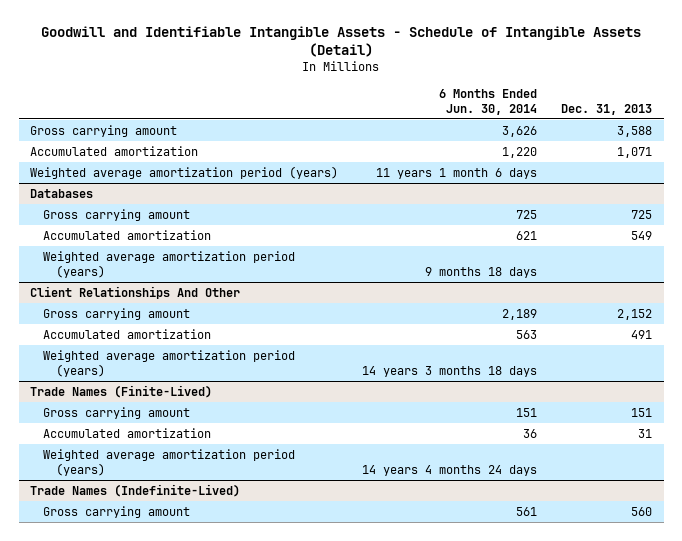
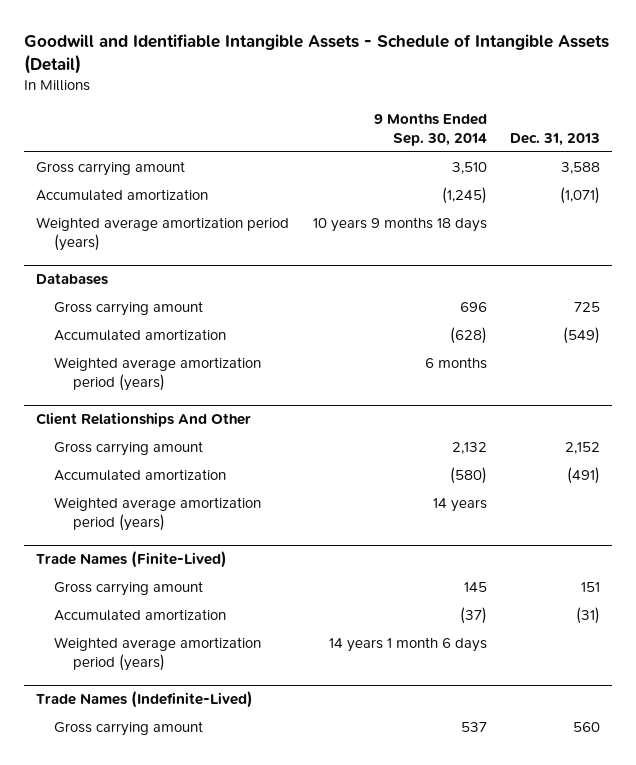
[439,88,538,115] 6 Months Ended Jun. 30, 2014 -> none
none -> [373,113,487,146] 9 Months Ended Sep. 30, 2014
[617,146,653,158] 1,071 -> [560,186,601,204] (1,071)
[631,230,653,240] 549 -> [563,326,601,344] (549)
[631,329,653,339] 491 -> [567,466,601,484] (491)
[638,428,653,438] 31 -> [576,606,601,624] (31)

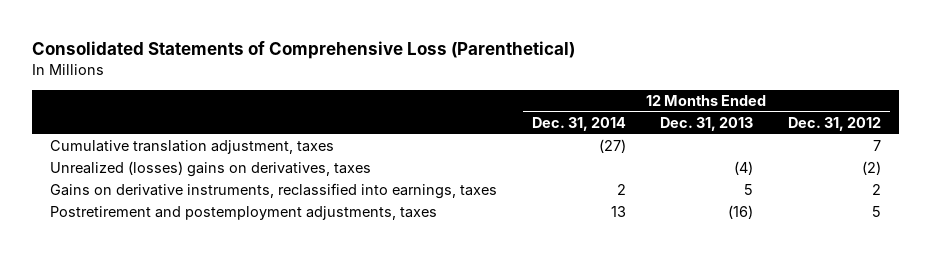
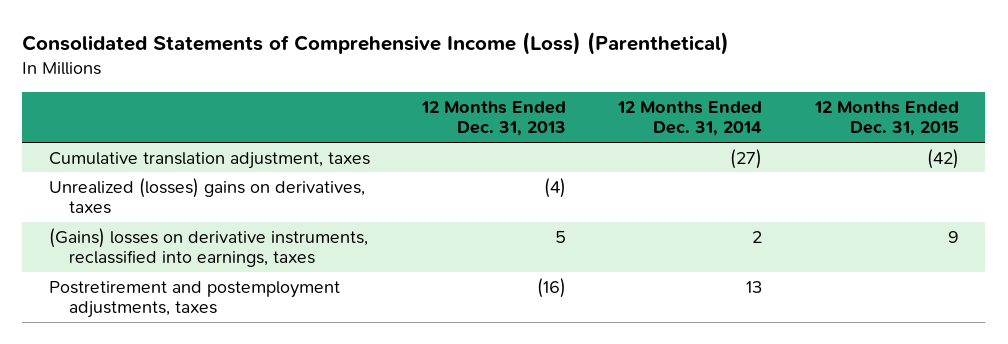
[32,41,576,60] Consolidated Statements of Comprehensive Loss (Parenthetical) -> [22,32,730,56] Consolidated Statements of Comprehensive Income (Loss) (Parenthetical)
[788,116,882,131] Dec. 31, 2012 -> none
none -> [813,100,959,137] 12 Months Ended Dec. 31, 2015
[49,183,497,200] Gains on derivative instruments, reclassified into earnings, taxes -> [48,227,368,268] (Gains) losses on derivative instruments, reclassified into earnings, taxes

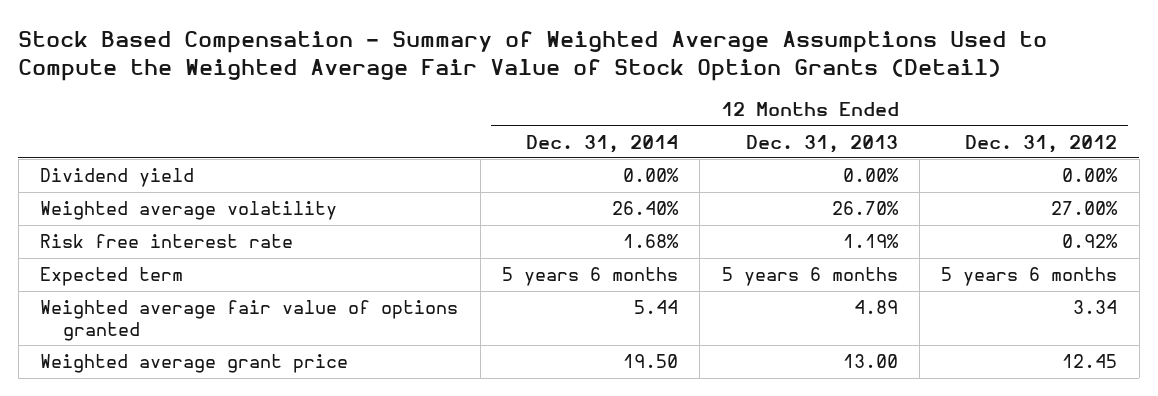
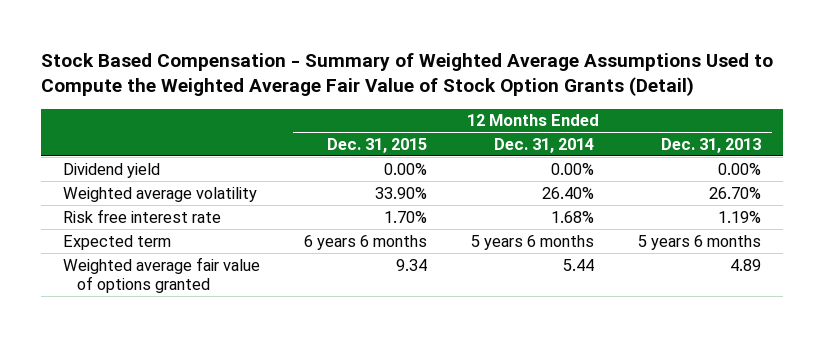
[965,134,1118,153] Dec. 31, 2012 -> none
none -> [327,137,428,153] Dec. 31, 2015
[40,354,349,374] Weighted average grant price -> none

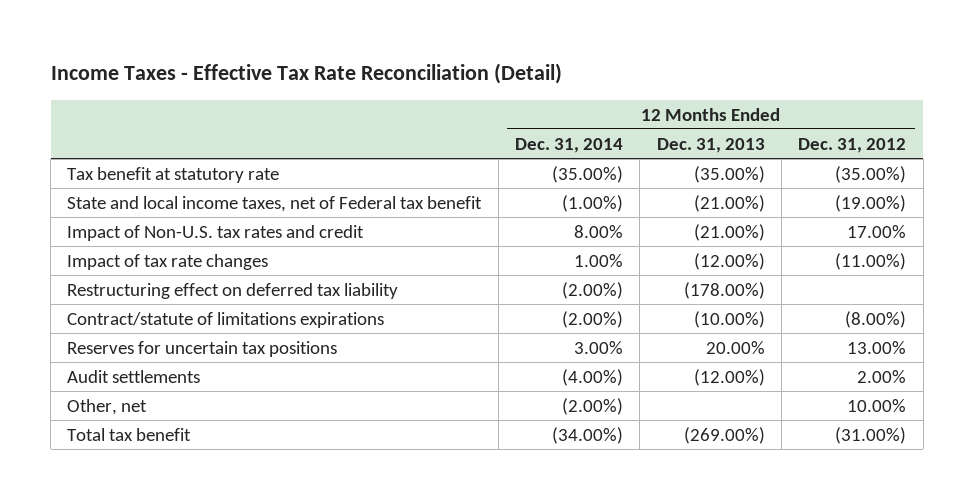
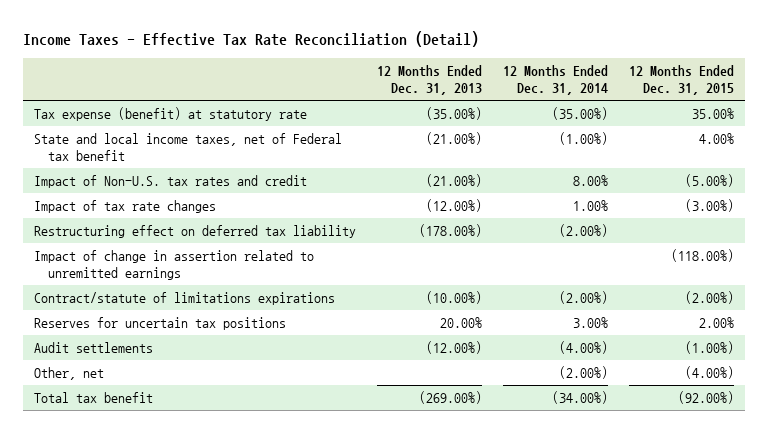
[798,137,907,153] Dec. 31, 2012 -> none
none -> [629,64,735,96] 12 Months Ended Dec. 31, 2015
[67,166,280,183] Tax benefit at statutory rate -> [33,106,307,121] Tax expense (benefit) at statutory rate
none -> [33,249,314,281] Impact of change in assertion related to unremitted earnings

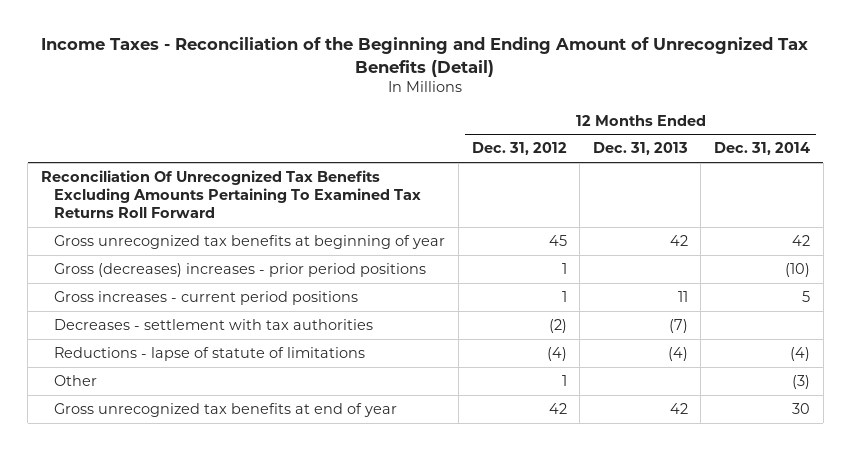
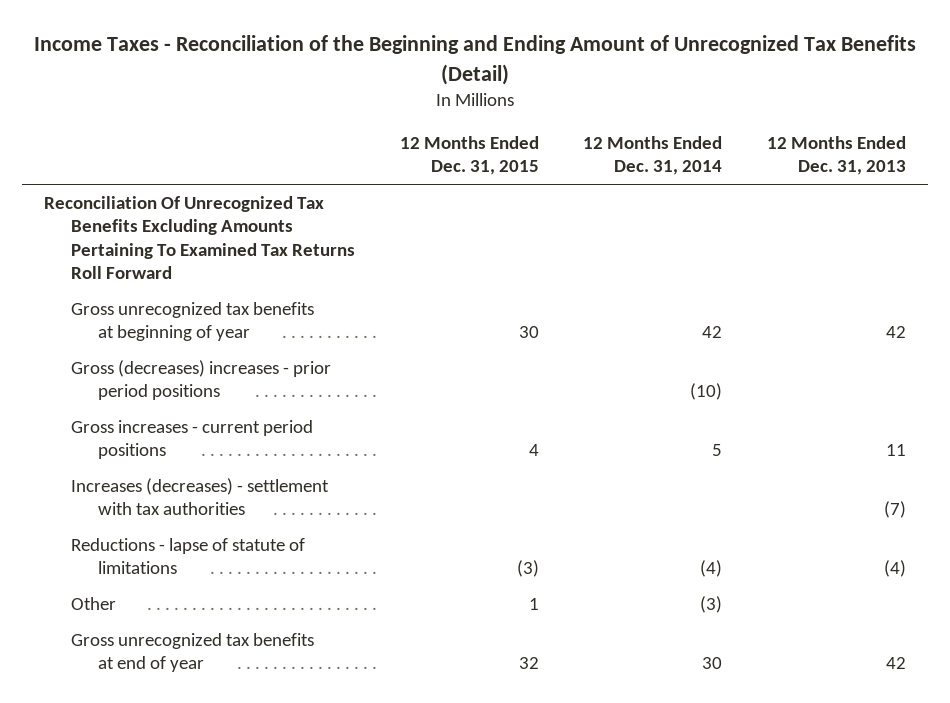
[471,142,567,156] Dec. 31, 2012 -> none
none -> [399,136,539,176] 12 Months Ended Dec. 31, 2015
[54,318,374,330] Decreases - settlement with tax authorities -> [71,478,330,516] Increases (decreases) - settlement with tax authorities

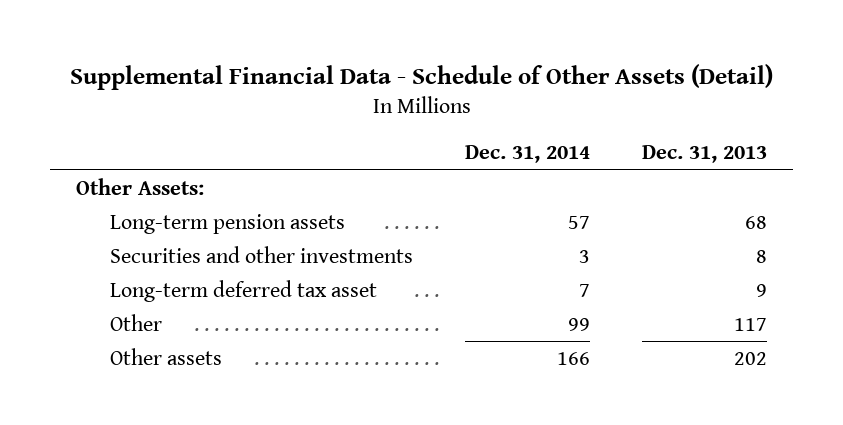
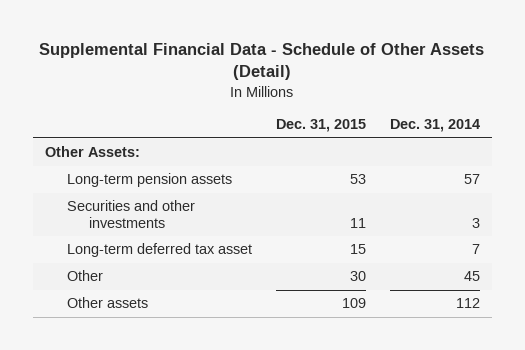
[642,145,768,164] Dec. 31, 2013 -> none
none -> [275,119,366,133] Dec. 31, 2015
[567,318,590,332] 99 -> [463,271,480,282] 45
[556,352,590,366] 166 -> [455,298,480,309] 112

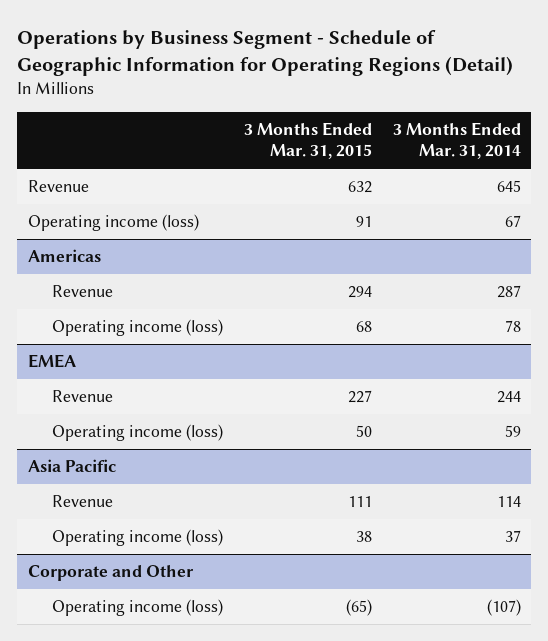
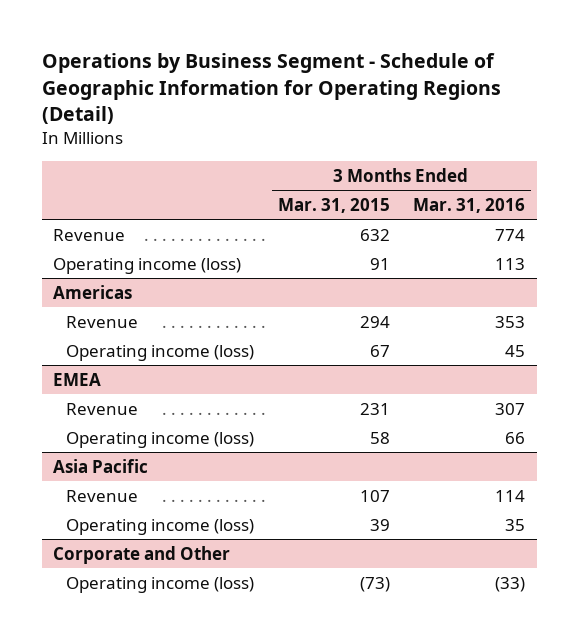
[392,121,521,160] 3 Months Ended Mar. 31, 2014 -> none
none -> [413,197,526,213] Mar. 31, 2016
[355,321,372,333] 68 -> [369,344,390,357] 67
[347,390,372,404] 227 -> [359,402,390,415] 231
[355,425,372,438] 50 -> [369,431,390,444] 58
[347,496,372,508] 111 -> [359,489,390,502] 107
[355,531,372,543] 38 -> [369,518,390,531] 39
[345,599,372,617] (65) -> [359,576,390,592] (73)

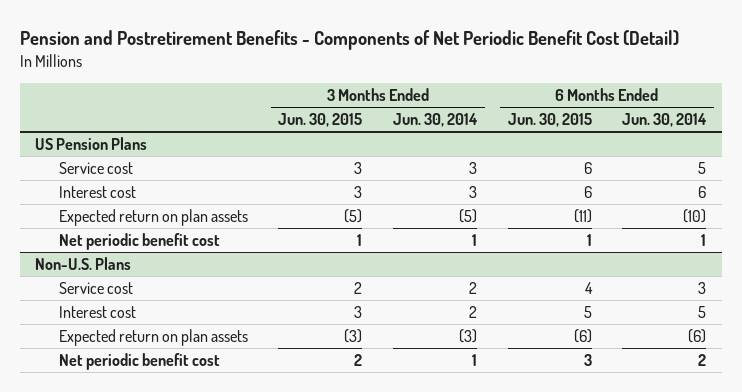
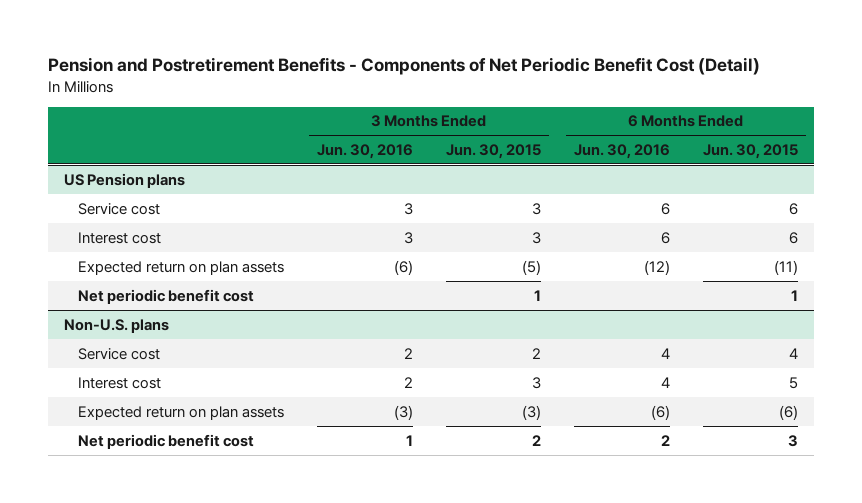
[393,113,479,128] Jun. 30, 2014 -> none
[622,113,708,128] Jun. 30, 2014 -> none
none -> [316,143,413,159] Jun. 30, 2016
none -> [573,143,670,159] Jun. 30, 2016
[35,136,148,150] US Pension Plans -> [64,172,186,188] US Pension plans
[35,256,132,270] Non-U.S. Plans -> [64,318,170,333] Non-U.S. plans

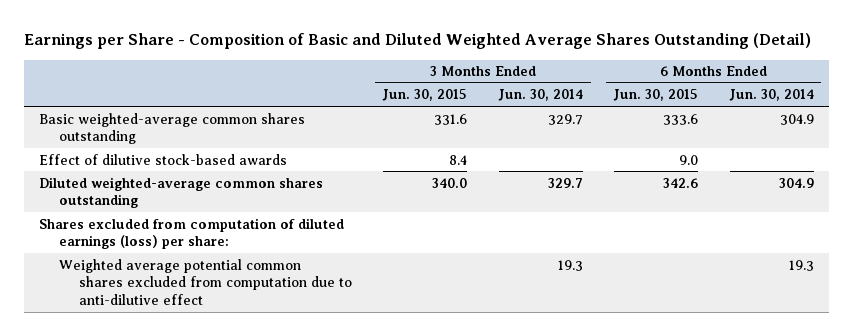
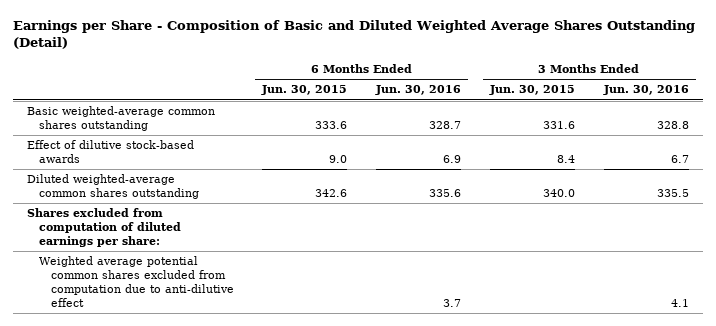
[497,89,583,102] Jun. 30, 2014 -> none
[728,89,814,102] Jun. 30, 2014 -> none
none -> [375,85,462,96] Jun. 30, 2016
none -> [602,85,689,96] Jun. 30, 2016
[39,217,345,250] Shares excluded from computation of diluted earnings (loss) per share: -> [27,208,181,247] Shares excluded from computation of diluted earnings per share:

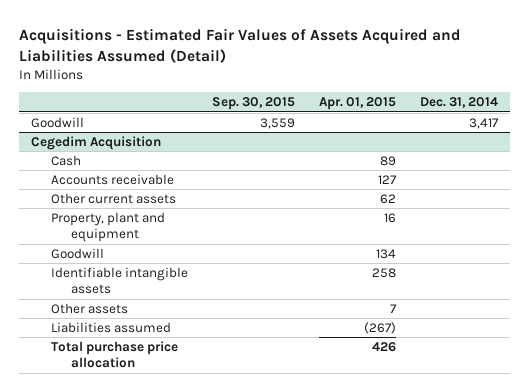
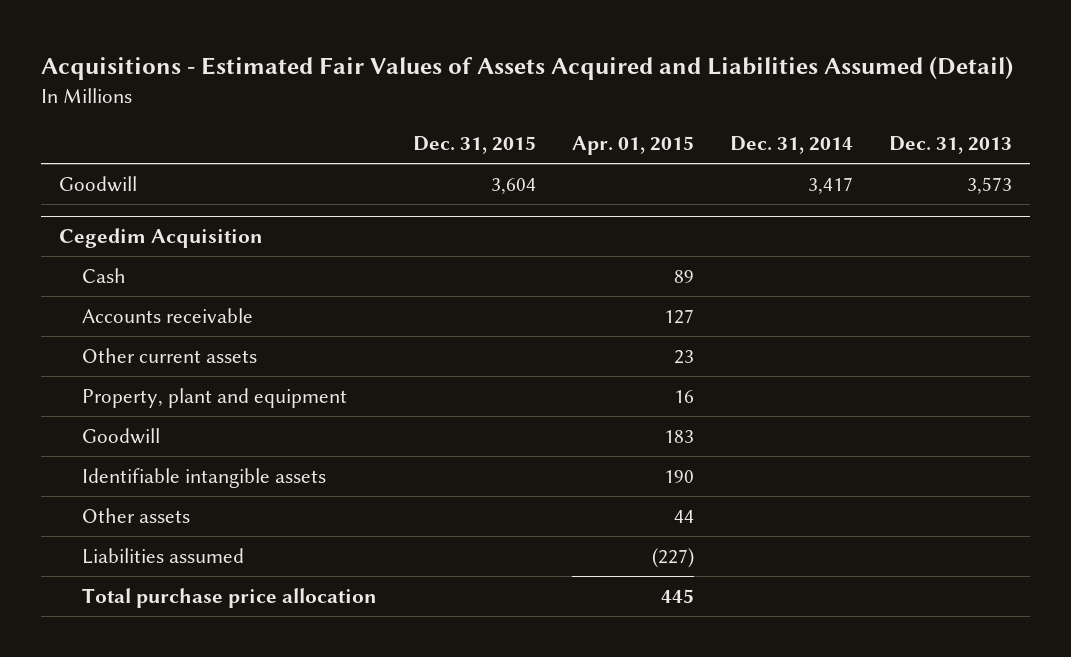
[212,97,296,111] Sep. 30, 2015 -> none
none -> [413,136,537,155] Dec. 31, 2015
none -> [888,136,1012,155] Dec. 31, 2013
[380,193,397,204] 62 -> [673,349,694,364] 23
[376,248,397,259] 134 -> [663,429,694,443] 183
[372,267,397,278] 258 -> [663,469,694,483] 190
[390,303,398,313] 7 -> [673,509,694,523] 44
[364,321,397,334] (267) -> [651,547,694,568] (227)
[372,341,397,352] 426 -> [660,588,694,603] 445

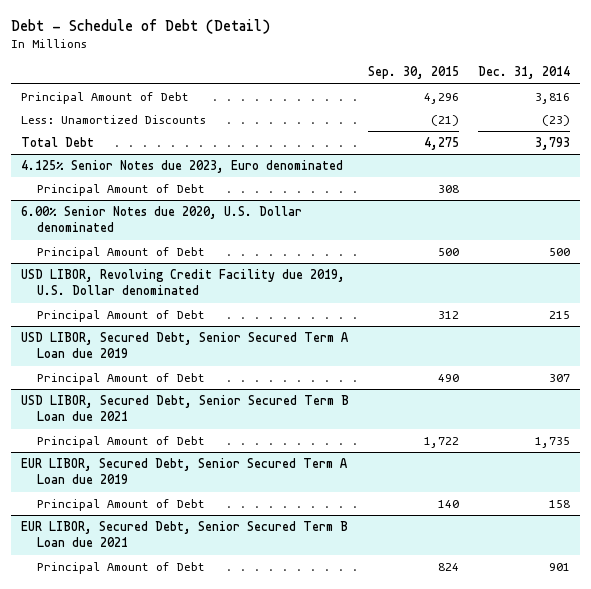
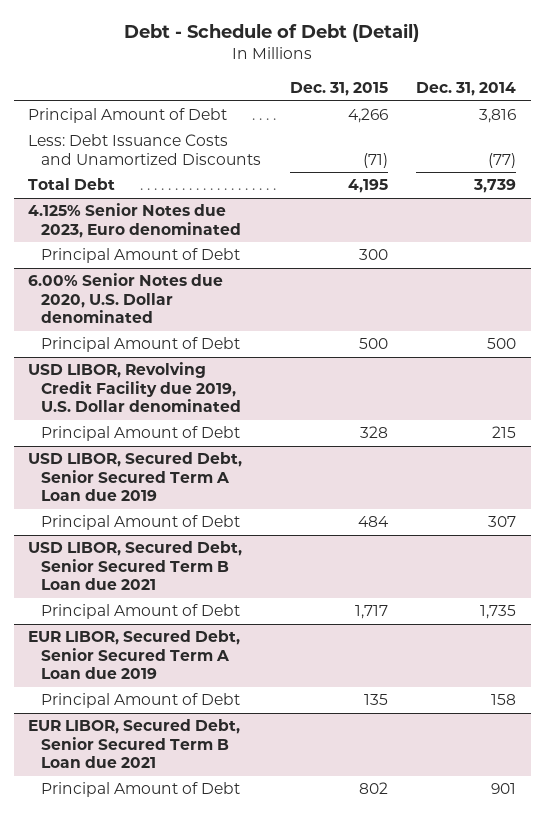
[367,66,459,80] Sep. 30, 2015 -> none
none -> [289,82,388,97] Dec. 31, 2015
[20,115,206,125] Less: Unamortized Discounts -> none
none -> [27,134,262,165] Less: Debt Issuance Costs and Unamortized Discounts
[535,137,571,151] 3,793 -> [473,179,517,194] 3,739

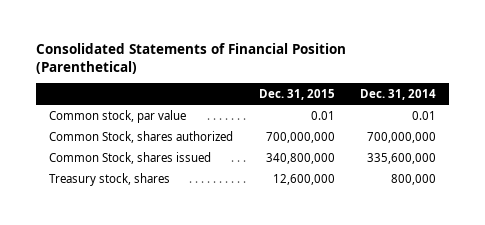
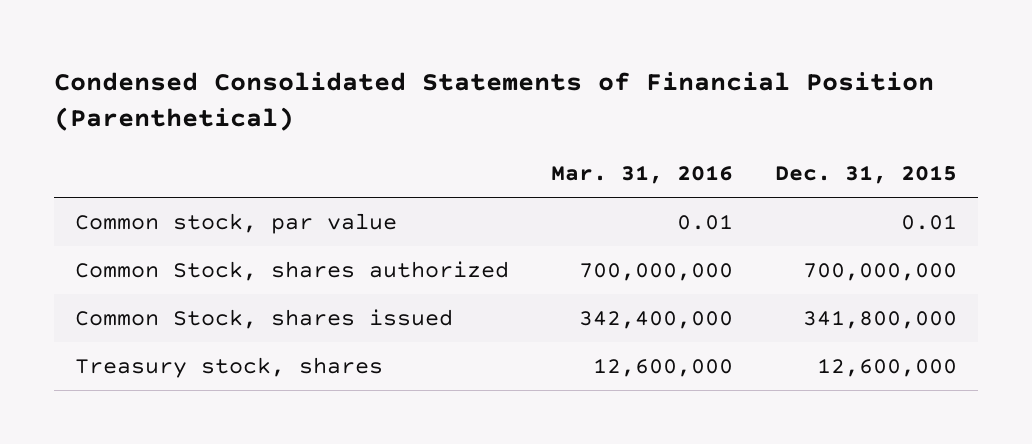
[35,42,346,74] Consolidated Statements of Financial Position (Parenthetical) -> [53,72,934,132] Condensed Consolidated Statements of Financial Position (Parenthetical)
[360,88,437,100] Dec. 31, 2014 -> none
none -> [551,165,734,185] Mar. 31, 2016
[265,152,335,164] 340,800,000 -> [803,309,958,329] 341,800,000

